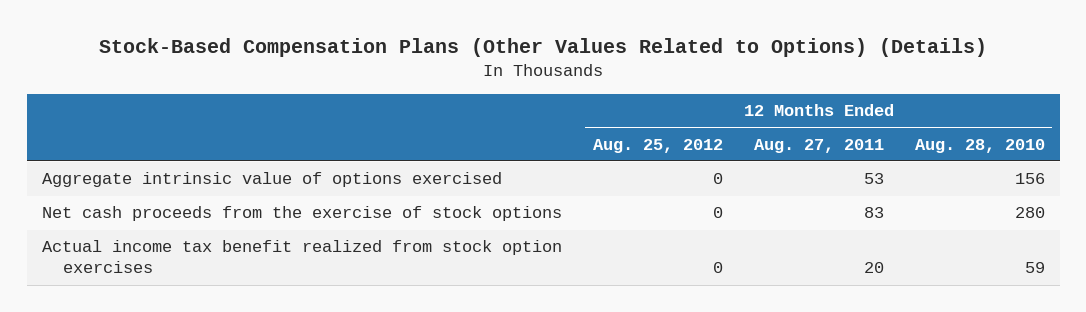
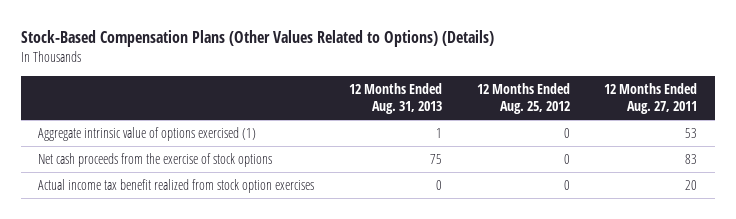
[914,138,1045,153] Aug. 28, 2010 -> none
none -> [349,82,443,115] 12 Months Ended Aug. 31, 2013
[41,172,502,188] Aggregate intrinsic value of options exercised -> [38,126,257,141] Aggregate intrinsic value of options exercised (1)

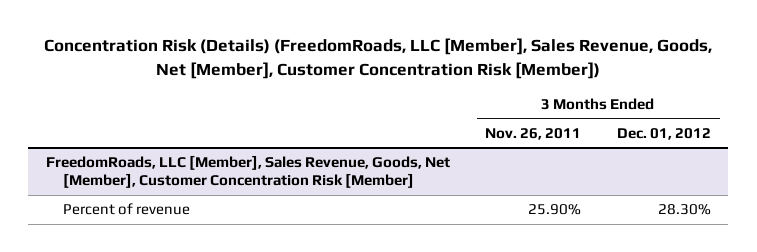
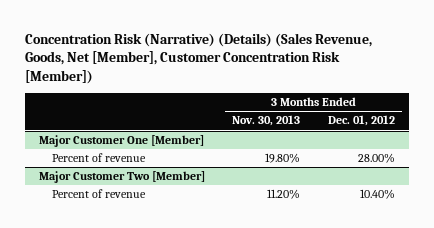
[44,38,713,79] Concentration Risk (Details) (FreedomRoads, LLC [Member], Sales Revenue, Goods, Net [Member], Customer Concentration Risk [Member]) -> [24,32,372,84] Concentration Risk (Narrative) (Details) (Sales Revenue, Goods, Net [Member], Customer Concentration Risk [Member])
[485,127,582,140] Nov. 26, 2011 -> none
none -> [232,115,301,127] Nov. 30, 2013
[46,155,451,189] FreedomRoads, LLC [Member], Sales Revenue, Goods, Net [Member], Customer Concentration Risk [Member] -> none
none -> [38,135,204,148] Major Customer One [Member]
[657,204,711,216] 28.30% -> [357,153,395,164] 28.00%
none -> [38,171,205,184] Major Customer Two [Member]
none -> [51,189,146,199] Percent of revenue

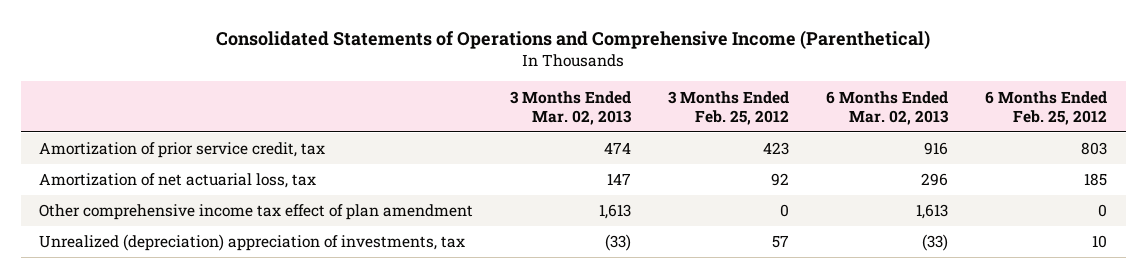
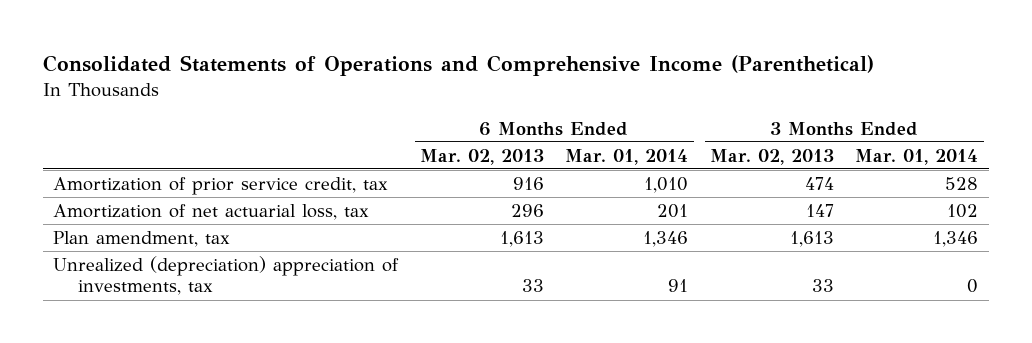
[668,90,790,125] 3 Months Ended Feb. 25, 2012 -> none
[985,90,1108,125] 6 Months Ended Feb. 25, 2012 -> none
none -> [565,148,689,165] Mar. 01, 2014
none -> [855,148,979,165] Mar. 01, 2014
[39,204,474,221] Other comprehensive income tax effect of plan amendment -> [53,230,231,247] Plan amendment, tax
[605,234,632,252] (33) -> [811,279,834,293] 33
[922,234,949,252] (33) -> [521,279,544,293] 33

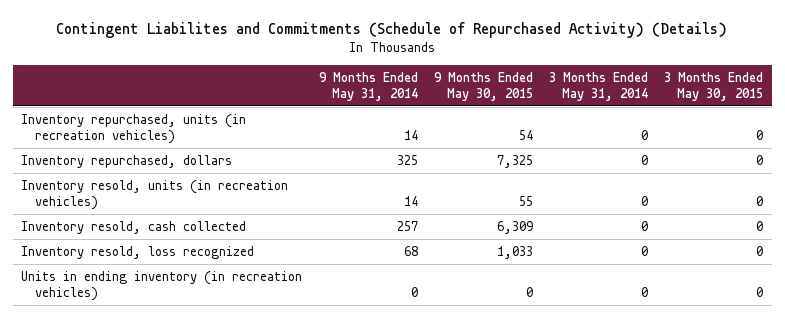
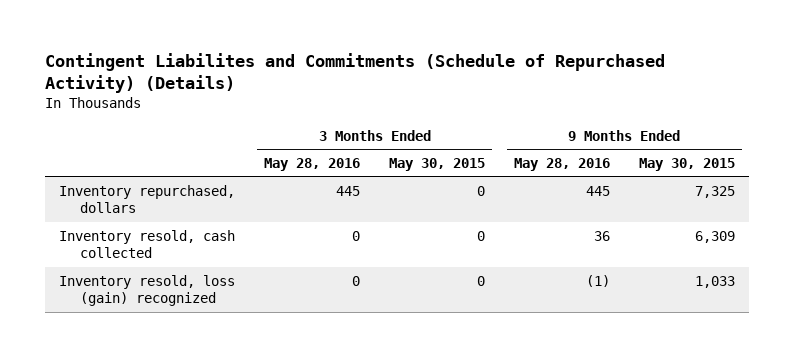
[318,71,418,101] 9 Months Ended May 31, 2014 -> none
[549,71,649,101] 3 Months Ended May 31, 2014 -> none
none -> [264,157,361,171] May 28, 2016
none -> [514,157,611,171] May 28, 2016
[21,114,247,144] Inventory repurchased, units (in recreation vehicles) -> none
[21,180,289,210] Inventory resold, units (in recreation vehicles) -> none
[21,271,303,301] Units in ending inventory (in recreation vehicles) -> none
[21,246,255,260] Inventory resold, loss recognized -> [59,274,236,307] Inventory resold, loss (gain) recognized

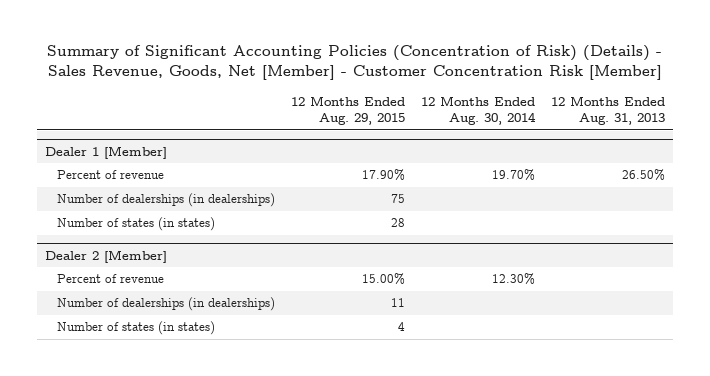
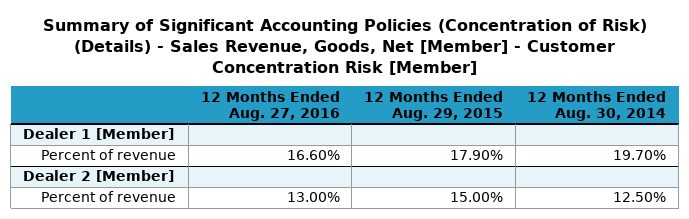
[551,95,666,126] 12 Months Ended Aug. 31, 2013 -> none
none -> [200,90,340,121] 12 Months Ended Aug. 27, 2016
[57,193,276,208] Number of dealerships (in dealerships) -> none
[57,217,216,232] Number of states (in states) -> none
[57,297,276,312] Number of dealerships (in dealerships) -> none
[57,321,216,336] Number of states (in states) -> none
[492,273,536,286] 12.30% -> [613,192,667,203] 12.50%

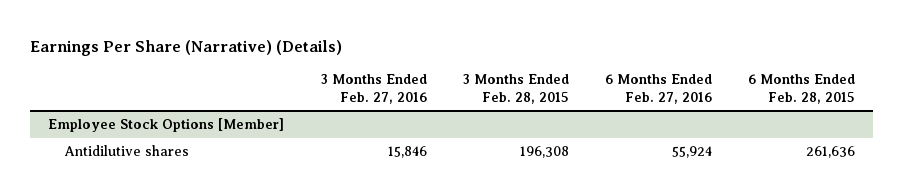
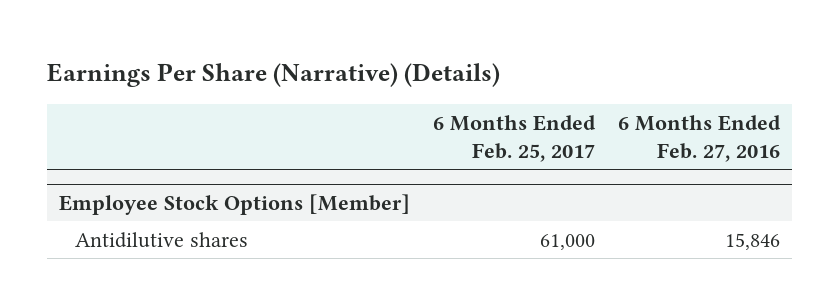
[320,74,427,104] 3 Months Ended Feb. 27, 2016 -> none
[462,74,569,104] 3 Months Ended Feb. 28, 2015 -> none
[748,74,856,104] 6 Months Ended Feb. 28, 2015 -> none
none -> [432,114,596,162] 6 Months Ended Feb. 25, 2017
[672,146,713,159] 55,924 -> [725,232,781,250] 15,846

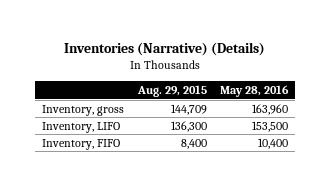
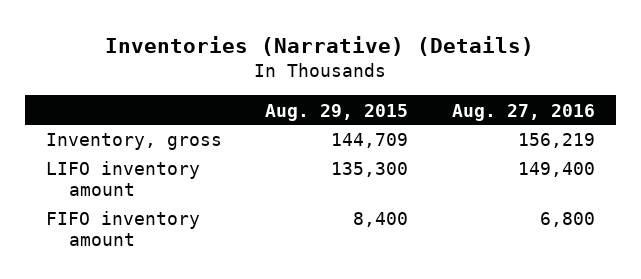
[220,84,290,97] May 28, 2016 -> none
none -> [451,103,595,121] Aug. 27, 2016
[41,121,120,133] Inventory, LIFO -> [46,161,201,197] LIFO inventory amount
[170,120,207,132] 136,300 -> [331,162,409,178] 135,300
[41,138,120,150] Inventory, FIFO -> [46,211,201,247] FIFO inventory amount

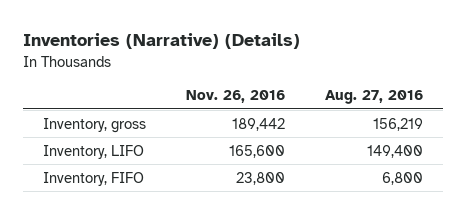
[265,103,409,121] Aug. 29, 2015 -> none
none -> [186,90,286,104] Nov. 26, 2016
[46,161,201,197] LIFO inventory amount -> [43,144,145,159] Inventory, LIFO
[46,211,201,247] FIFO inventory amount -> [43,171,145,186] Inventory, FIFO

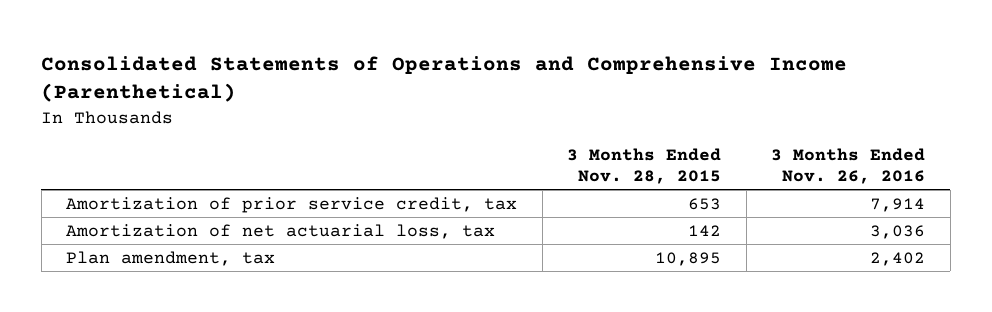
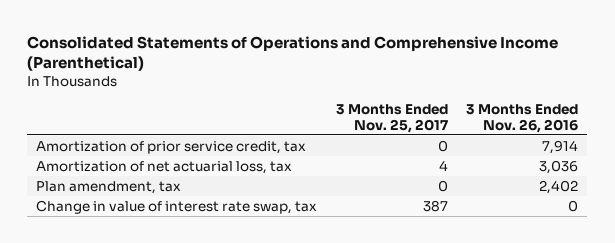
[567,147,722,185] 3 Months Ended Nov. 28, 2015 -> none
none -> [335,104,448,133] 3 Months Ended Nov. 25, 2017
none -> [36,200,318,215] Change in value of interest rate swap, tax

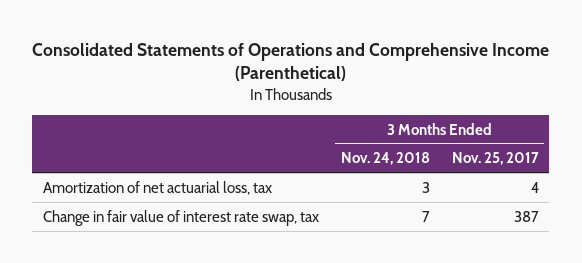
[466,104,579,133] 3 Months Ended Nov. 26, 2016 -> none
none -> [340,152,430,166] Nov. 24, 2018
[36,141,307,155] Amortization of prior service credit, tax -> none
[36,181,182,195] Plan amendment, tax -> none
[36,200,318,215] Change in value of interest rate swap, tax -> [43,209,320,226] Change in fair value of interest rate swap, tax

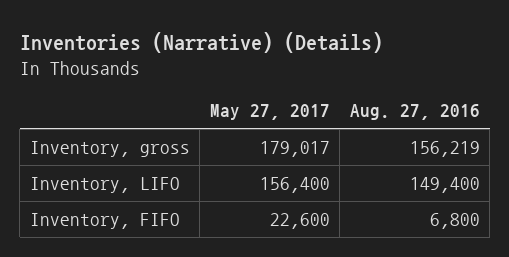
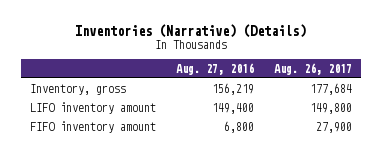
[209,104,330,121] May 27, 2017 -> none
none -> [273,62,352,75] Aug. 26, 2017
[29,176,180,193] Inventory, LIFO -> [30,102,157,115] LIFO inventory amount
[29,212,180,229] Inventory, FIFO -> [30,121,157,134] FIFO inventory amount

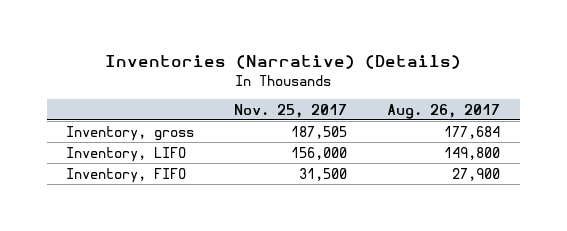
[176,62,255,75] Aug. 27, 2016 -> none
none -> [234,103,348,118] Nov. 25, 2017
[30,102,157,115] LIFO inventory amount -> [66,146,187,162] Inventory, LIFO
[30,121,157,134] FIFO inventory amount -> [66,167,187,183] Inventory, FIFO

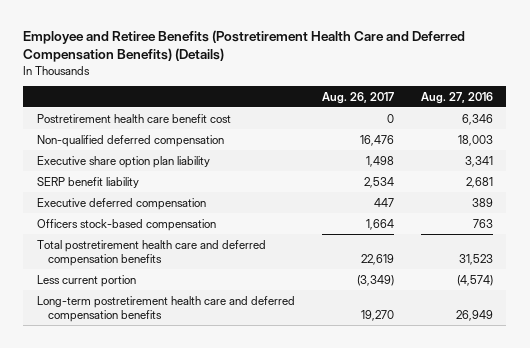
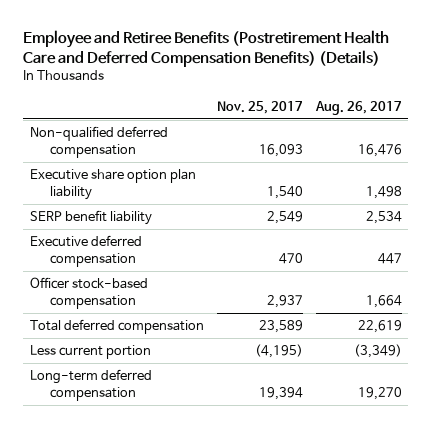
[420,91,493,104] Aug. 27, 2016 -> none
none -> [216,100,303,114] Nov. 25, 2017
[36,113,231,123] Postretirement health care benefit cost -> none
[36,218,216,231] Officers stock-based compensation -> [29,277,148,309] Officer stock-based compensation
[36,239,266,266] Total postretirement health care and deferred compensation benefits -> [29,319,204,335] Total deferred compensation
[36,295,295,322] Long-term postretirement health care and deferred compensation benefits -> [29,369,152,401] Long-term deferred compensation

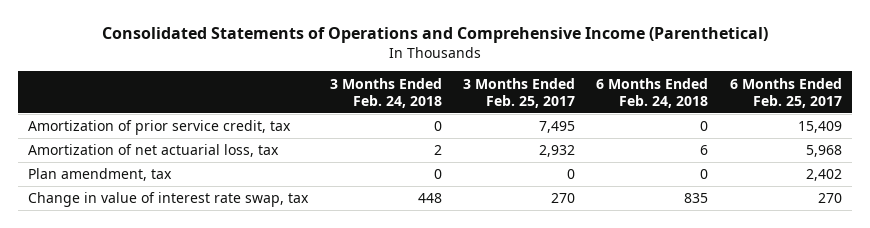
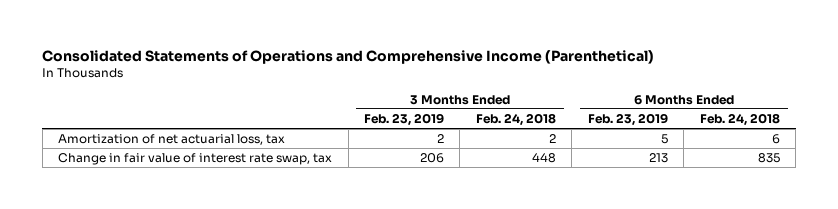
[462,77,575,108] 3 Months Ended Feb. 25, 2017 -> none
[729,77,842,108] 6 Months Ended Feb. 25, 2017 -> none
none -> [363,112,444,126] Feb. 23, 2019
none -> [587,112,668,126] Feb. 23, 2019
[28,120,292,136] Amortization of prior service credit, tax -> none
[28,168,173,182] Plan amendment, tax -> none
[28,192,310,208] Change in value of interest rate swap, tax -> [58,153,333,166] Change in fair value of interest rate swap, tax

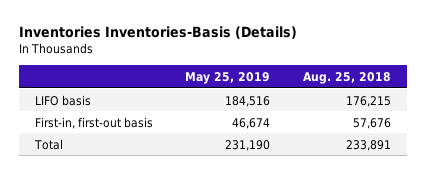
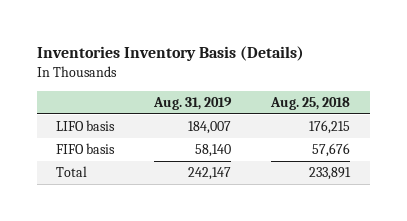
[18,26,297,40] Inventories Inventories-Basis (Details) -> [36,46,304,62] Inventories Inventory Basis (Details)
[185,71,271,84] May 25, 2019 -> none
none -> [153,97,233,111] Aug. 31, 2019
[34,116,153,129] First-in, first-out basis -> [56,143,116,155] FIFO basis

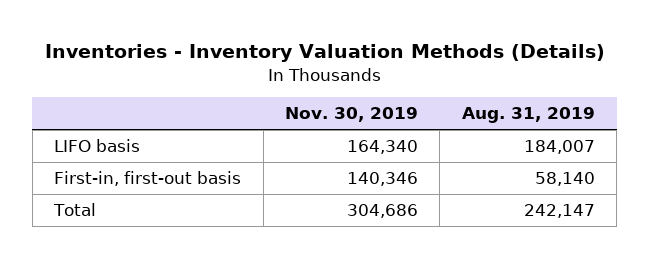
[36,46,304,62] Inventories Inventory Basis (Details) -> [44,44,605,63] Inventories - Inventory Valuation Methods (Details)
[270,97,351,111] Aug. 25, 2018 -> none
none -> [285,107,419,123] Nov. 30, 2019
[56,143,116,155] FIFO basis -> [54,170,242,186] First-in, first-out basis

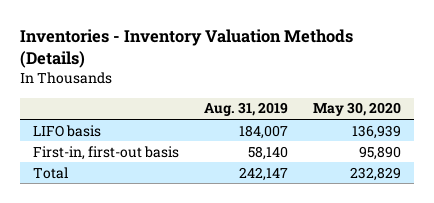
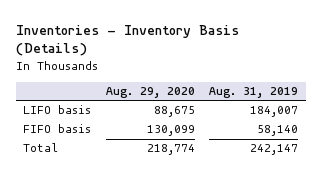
[19,29,353,69] Inventories - Inventory Valuation Methods (Details) -> [15,24,239,57] Inventories - Inventory Basis (Details)
[313,102,402,117] May 30, 2020 -> none
none -> [105,87,195,99] Aug. 29, 2020
[32,145,179,160] First-in, first-out basis -> [23,124,92,134] FIFO basis

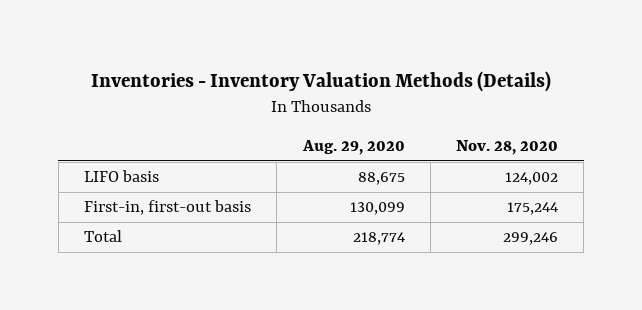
[15,24,239,57] Inventories - Inventory Basis (Details) -> [91,71,552,93] Inventories - Inventory Valuation Methods (Details)
[209,87,299,99] Aug. 31, 2019 -> none
none -> [456,140,559,156] Nov. 28, 2020
[23,124,92,134] FIFO basis -> [84,200,252,216] First-in, first-out basis

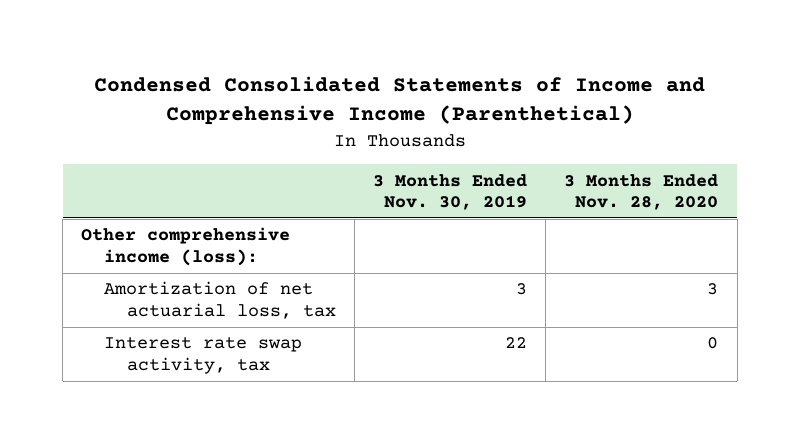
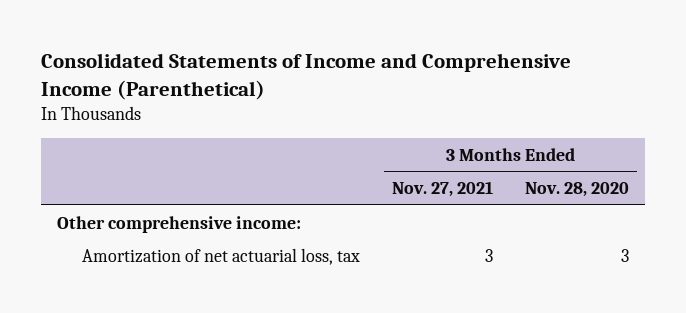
[93,76,705,126] Condensed Consolidated Statements of Income and Comprehensive Income (Parenthetical) -> [40,53,571,101] Consolidated Statements of Income and Comprehensive Income (Parenthetical)
[373,173,528,211] 3 Months Ended Nov. 30, 2019 -> none
none -> [392,181,494,198] Nov. 27, 2021
[81,227,291,267] Other comprehensive income (loss): -> [56,215,301,233] Other comprehensive income:
[104,337,303,375] Interest rate swap activity, tax -> none

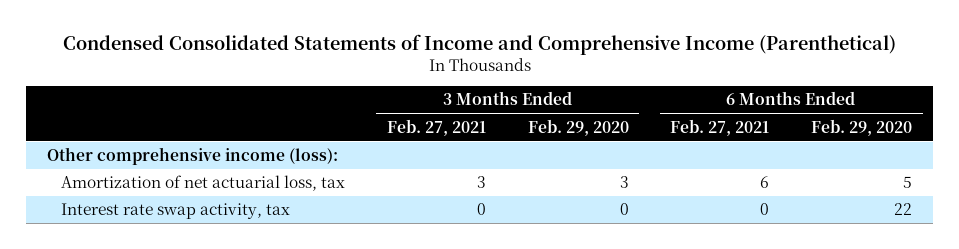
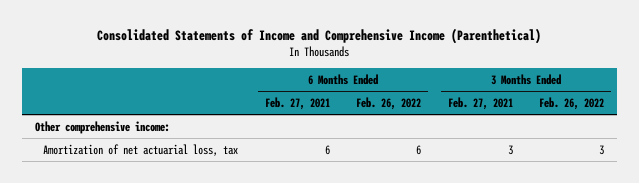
[62,33,896,55] Condensed Consolidated Statements of Income and Comprehensive Income (Parenthetical) -> [97,28,542,45] Consolidated Statements of Income and Comprehensive Income (Parenthetical)
[527,118,629,136] Feb. 29, 2020 -> none
[811,118,913,136] Feb. 29, 2020 -> none
none -> [356,97,422,111] Feb. 26, 2022
none -> [539,97,605,111] Feb. 26, 2022
[46,147,338,166] Other comprehensive income (loss): -> [34,120,170,134] Other comprehensive income:
[60,203,290,220] Interest rate swap activity, tax -> none

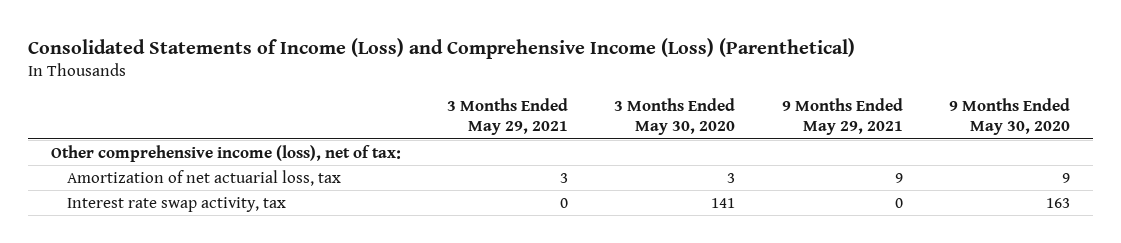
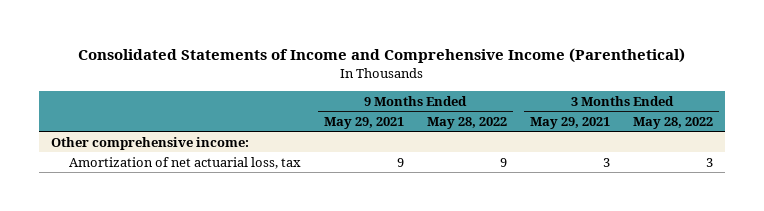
[27,37,855,59] Consolidated Statements of Income (Loss) and Comprehensive Income (Loss) (Parenthetical) -> [78,47,686,63] Consolidated Statements of Income and Comprehensive Income (Parenthetical)
[614,97,736,136] 3 Months Ended May 30, 2020 -> none
[948,97,1070,136] 9 Months Ended May 30, 2020 -> none
none -> [426,116,507,129] May 28, 2022
none -> [633,116,714,129] May 28, 2022
[50,144,401,162] Other comprehensive income (loss), net of tax: -> [50,136,249,150] Other comprehensive income:
[67,196,287,212] Interest rate swap activity, tax -> none

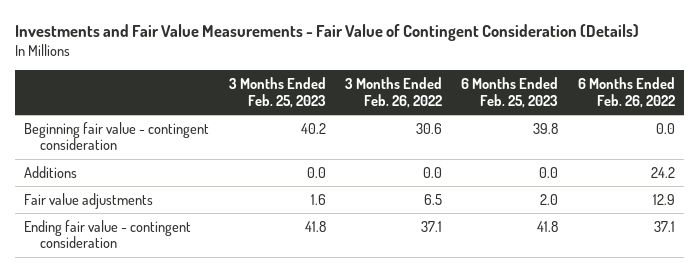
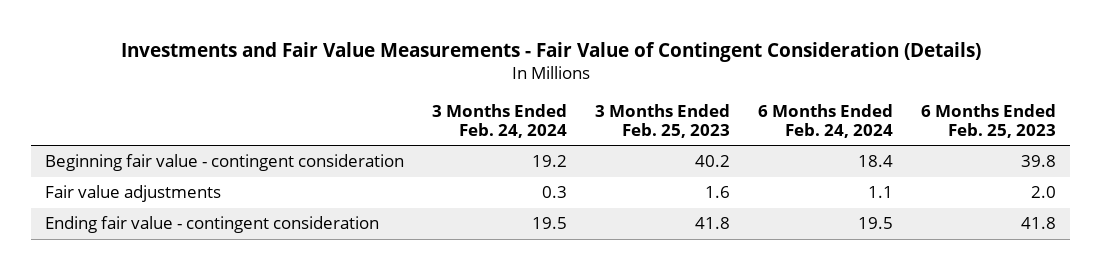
[344,77,442,108] 3 Months Ended Feb. 26, 2022 -> none
[577,77,675,108] 6 Months Ended Feb. 26, 2022 -> none
none -> [432,103,568,138] 3 Months Ended Feb. 24, 2024
none -> [758,103,894,138] 6 Months Ended Feb. 24, 2024
[24,165,78,178] Additions -> none

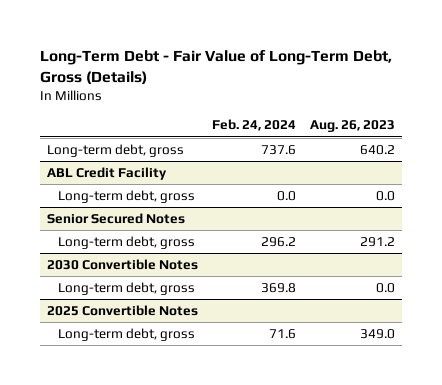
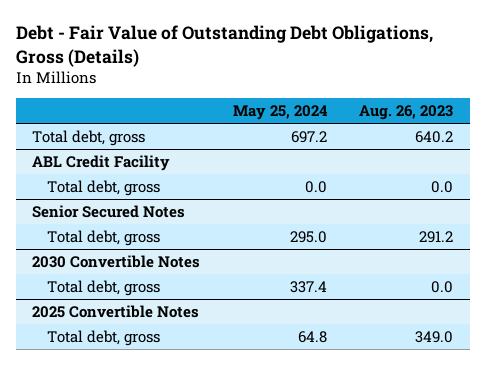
[39,49,392,84] Long-Term Debt - Fair Value of Long-Term Debt, Gross (Details) -> [15,25,433,67] Debt - Fair Value of Outstanding Debt Obligations, Gross (Details)
[211,119,296,132] Feb. 24, 2024 -> none
none -> [232,105,328,121] May 25, 2024
[46,144,184,158] Long-term debt, gross -> [31,129,145,146] Total debt, gross
[57,190,195,204] Long-term debt, gross -> [46,179,160,196] Total debt, gross
[57,236,195,250] Long-term debt, gross -> [46,229,160,246] Total debt, gross
[57,282,195,296] Long-term debt, gross -> [46,279,160,296] Total debt, gross
[57,328,195,342] Long-term debt, gross -> [46,329,160,346] Total debt, gross

